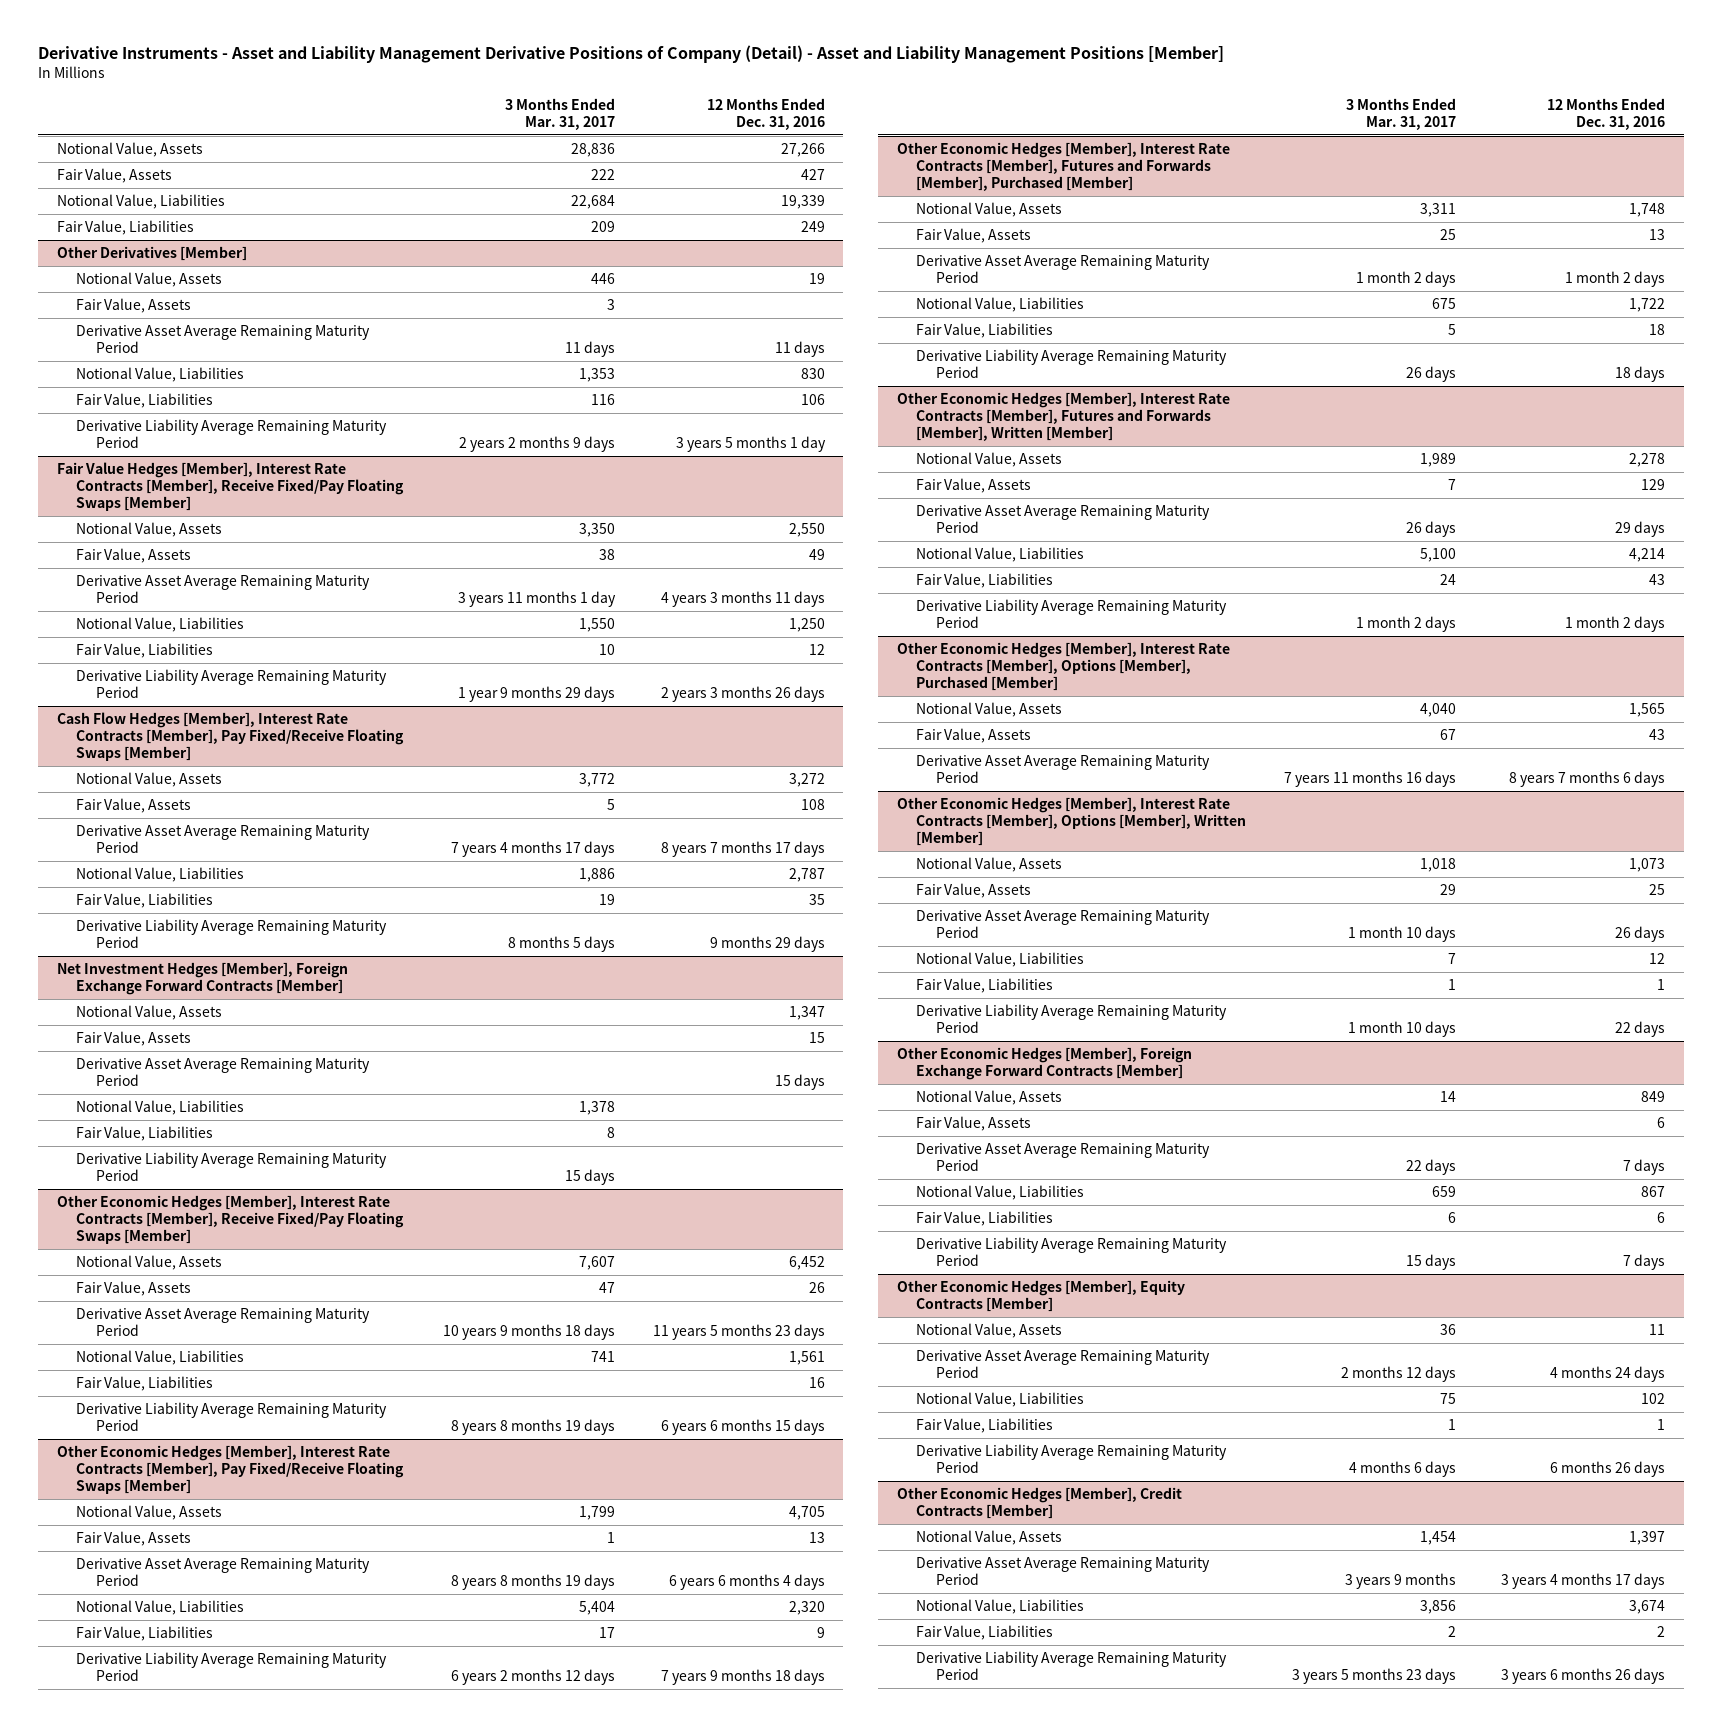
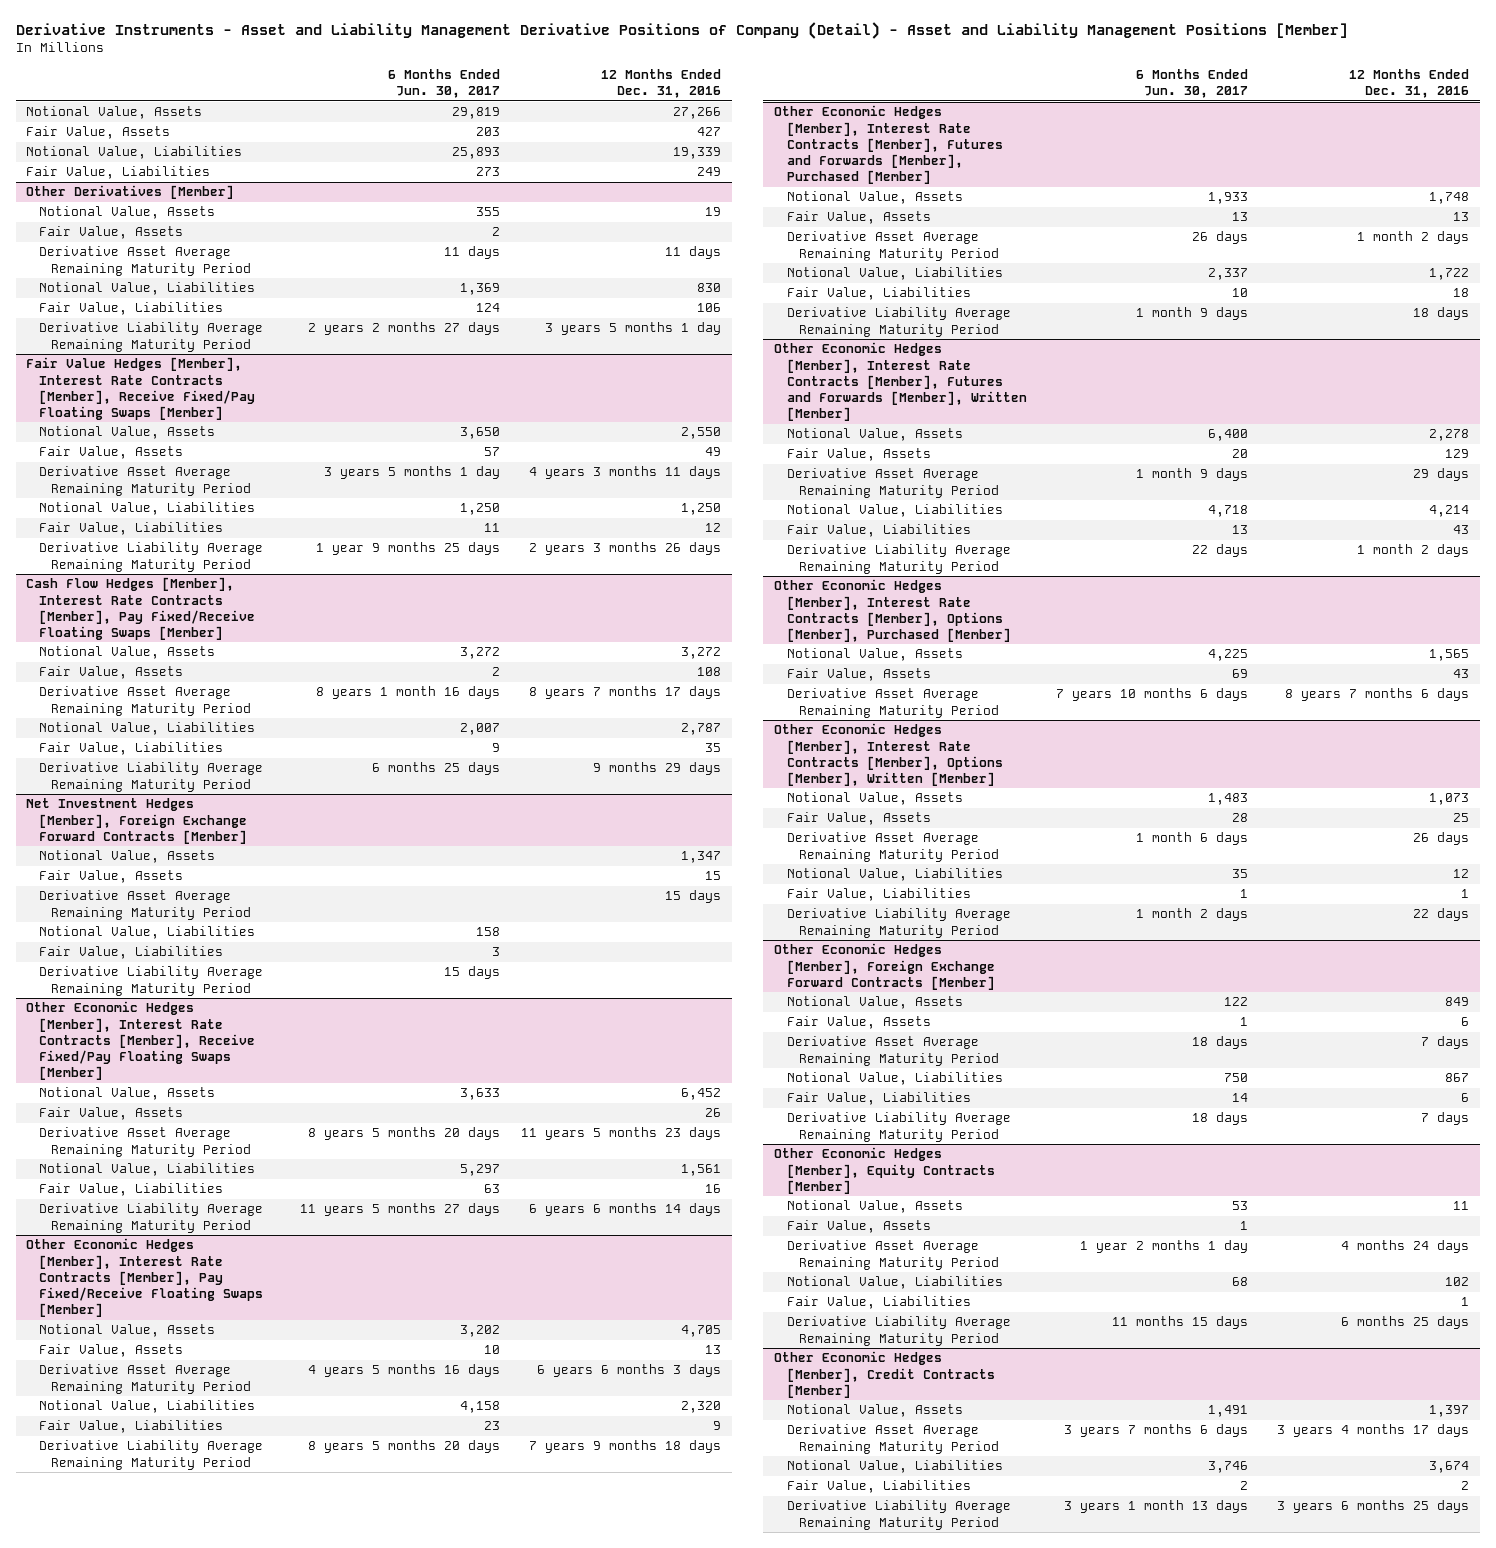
[505,98,616,130] 3 Months Ended Mar. 31, 2017 -> none
none -> [388,68,501,99] 6 Months Ended Jun. 30, 2017
[660,1418,825,1435] 6 years 6 months 15 days -> [529,1203,722,1217] 6 years 6 months 14 days
[668,1573,825,1590] 6 years 6 months 4 days -> [537,1364,722,1378] 6 years 6 months 3 days
none -> [786,1220,931,1234] Fair Value, Assets
[1549,1460,1665,1477] 6 months 26 days -> [1341,1316,1470,1330] 6 months 25 days
[1500,1667,1665,1684] 3 years 6 months 26 days -> [1277,1500,1470,1514] 3 years 6 months 25 days

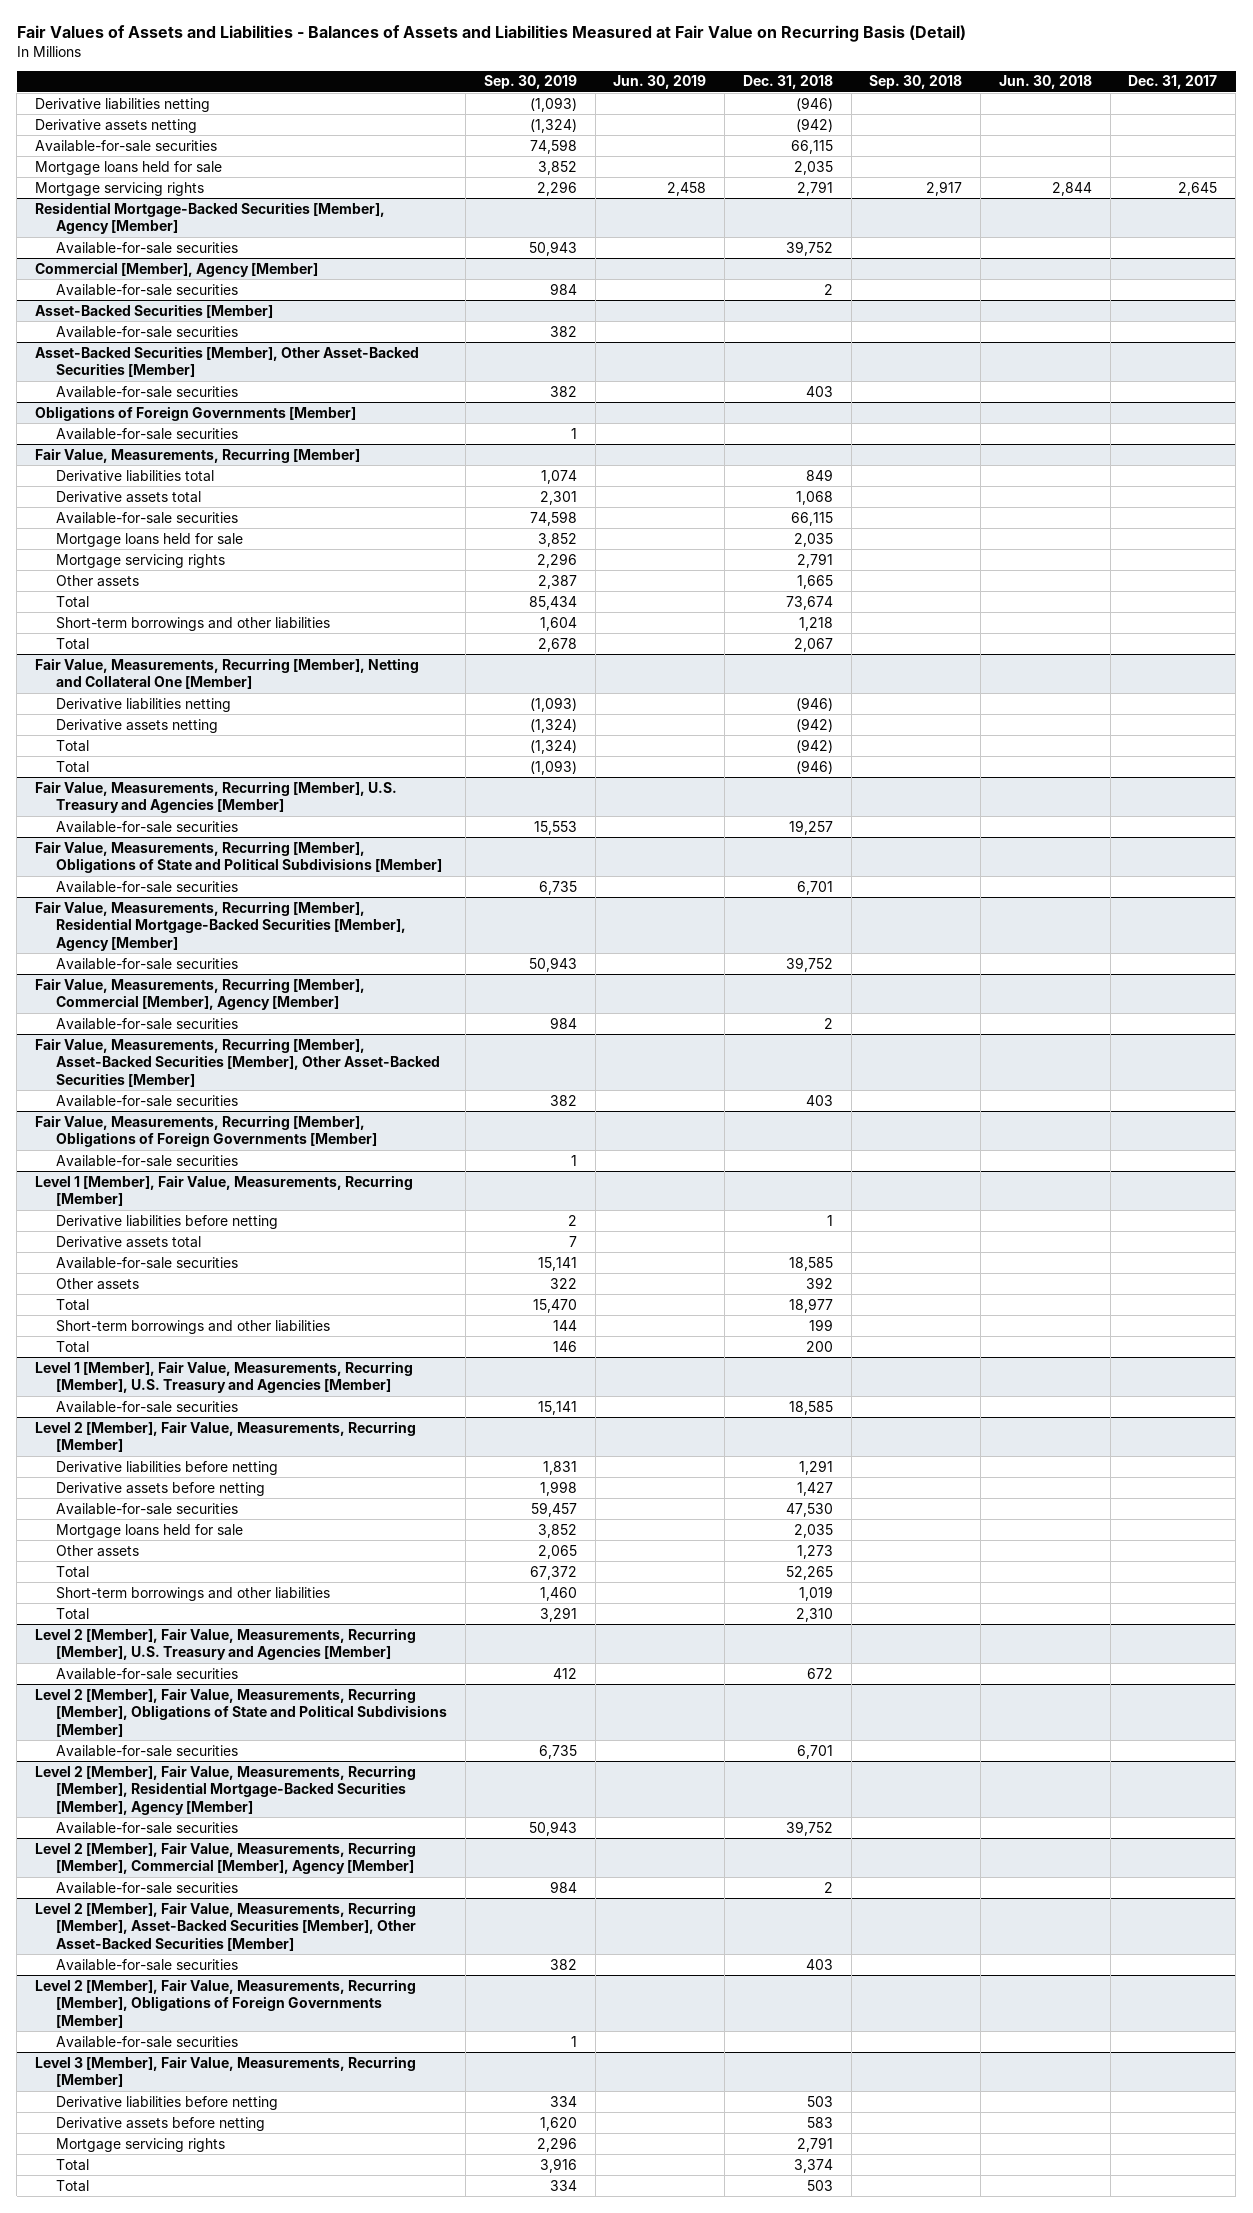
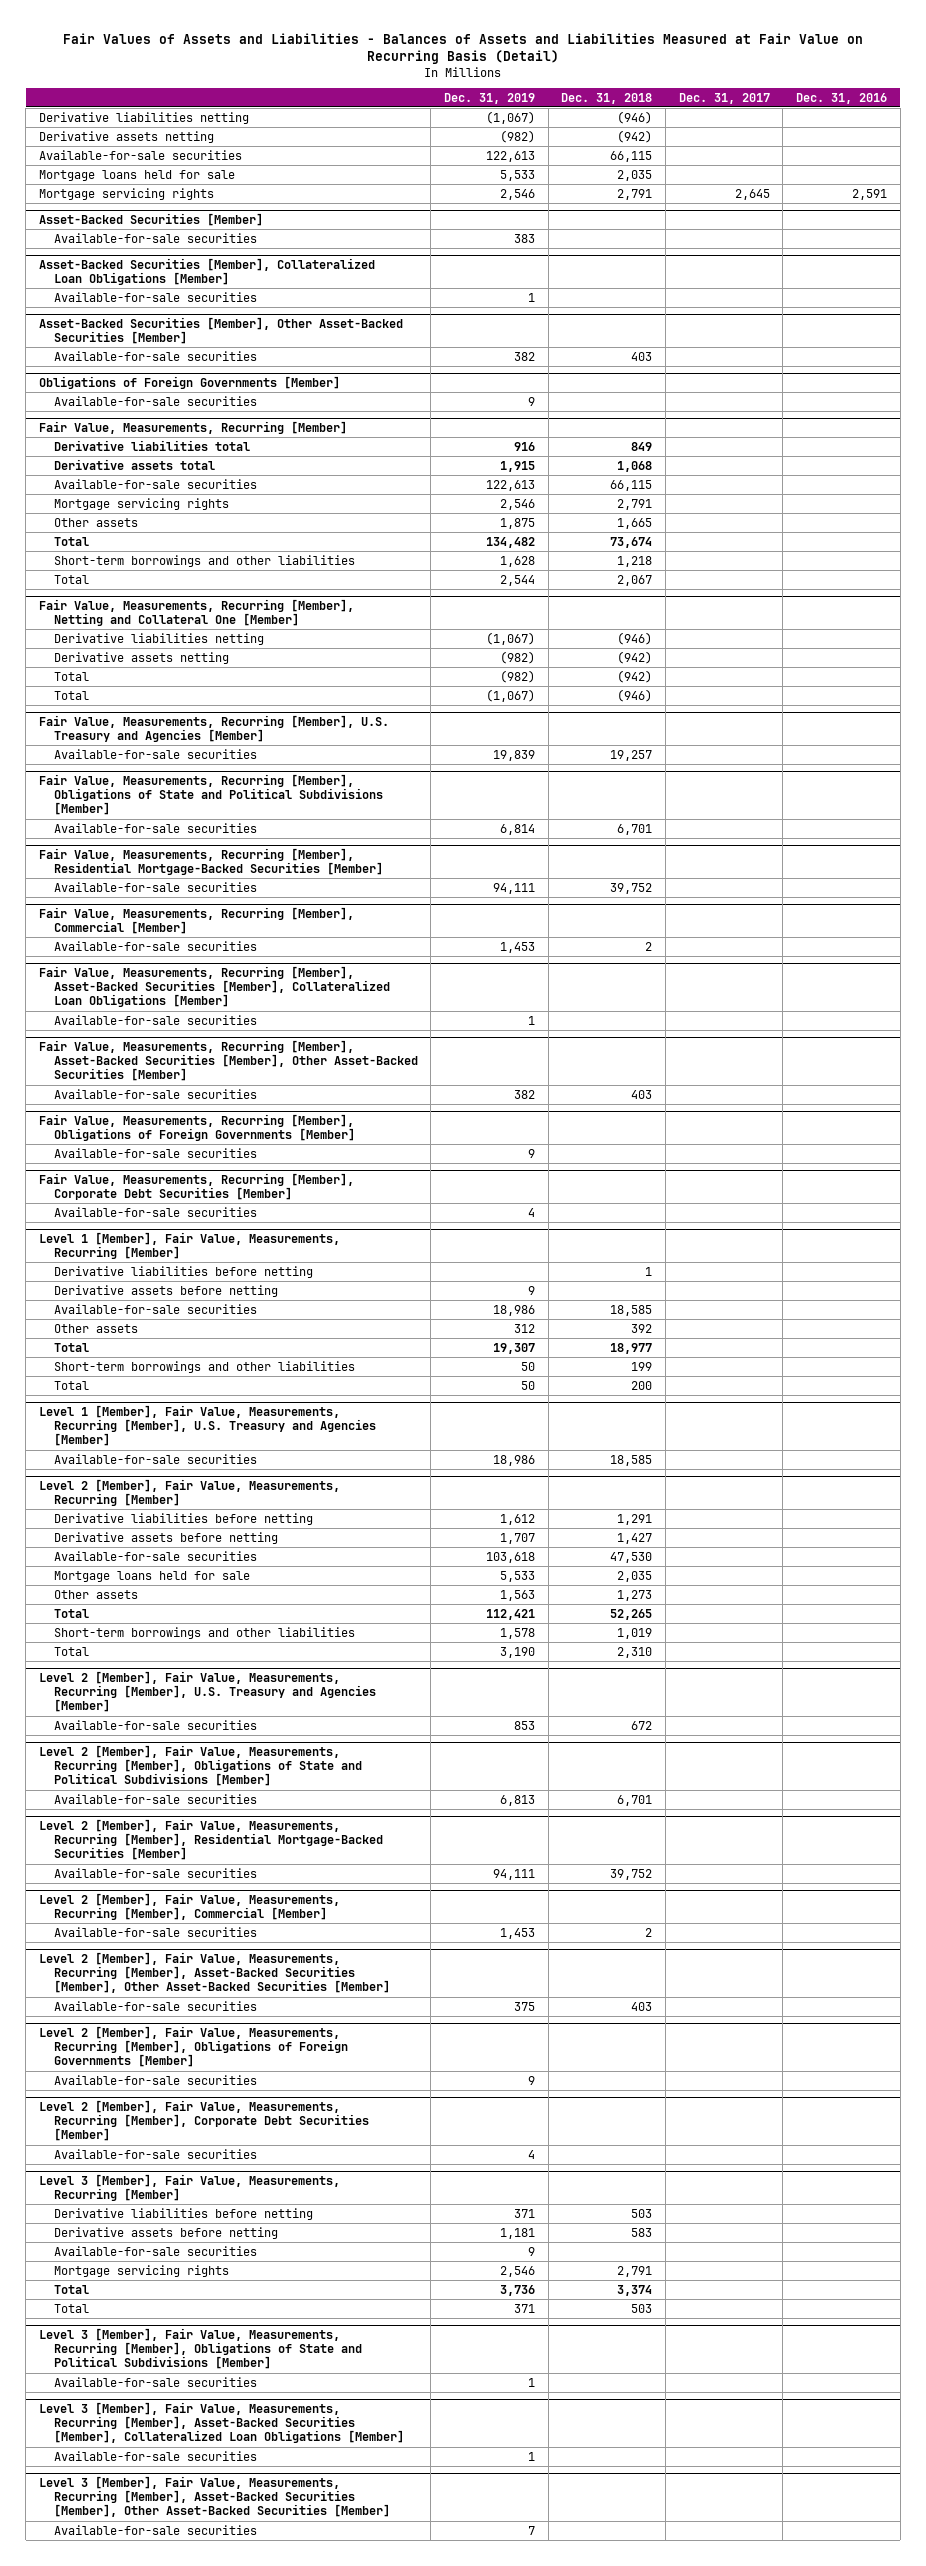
[483,75,577,90] Sep. 30, 2019 -> none
[613,75,707,90] Jun. 30, 2019 -> none
[869,75,963,90] Sep. 30, 2018 -> none
[998,75,1092,90] Jun. 30, 2018 -> none
none -> [443,92,535,104] Dec. 31, 2019
none -> [796,92,888,104] Dec. 31, 2016
[35,201,386,235] Residential Mortgage-Backed Securities [Member], Agency [Member] -> none
[56,241,239,254] Available-for-sale securities -> none
[35,261,319,277] Commercial [Member], Agency [Member] -> none
[56,283,239,296] Available-for-sale securities -> none
none -> [39,257,376,286] Asset-Backed Securities [Member], Collateralized Loan Obligations [Member]
none -> [53,291,257,302] Available-for-sale securities
[56,532,244,547] Mortgage loans held for sale -> none
[35,900,407,951] Fair Value, Measurements, Recurring [Member], Residential Mortgage-Backed Securities [Member], Agency [Member] -> [39,847,383,876] Fair Value, Measurements, Recurring [Member], Residential Mortgage-Backed Securities [Member]
[35,977,366,1011] Fair Value, Measurements, Recurring [Member], Commercial [Member], Agency [Member] -> [39,906,355,935] Fair Value, Measurements, Recurring [Member], Commercial [Member]
none -> [39,965,390,1008] Fair Value, Measurements, Recurring [Member], Asset-Backed Securities [Member], Collateralized Loan Obligations [Member]
none -> [53,1014,257,1025] Available-for-sale securities
none -> [39,1172,355,1201] Fair Value, Measurements, Recurring [Member], Corporate Debt Securities [Member]
none -> [53,1206,257,1217] Available-for-sale securities
[56,1235,202,1248] Derivative assets total -> none
none -> [53,1284,278,1297] Derivative assets before netting
[35,1764,417,1815] Level 2 [Member], Fair Value, Measurements, Recurring [Member], Residential Mortgage-Backed Securities [Member], Agency [Member] -> [39,1818,383,1861] Level 2 [Member], Fair Value, Measurements, Recurring [Member], Residential Mortgage-Backed Securities [Member]
[35,1841,417,1875] Level 2 [Member], Fair Value, Measurements, Recurring [Member], Commercial [Member], Agency [Member] -> [39,1892,341,1921] Level 2 [Member], Fair Value, Measurements, Recurring [Member], Commercial [Member]
none -> [39,2099,369,2142] Level 2 [Member], Fair Value, Measurements, Recurring [Member], Corporate Debt Securities [Member]
none -> [53,2148,257,2159] Available-for-sale securities
none -> [53,2245,257,2256] Available-for-sale securities
none -> [39,2327,362,2370] Level 3 [Member], Fair Value, Measurements, Recurring [Member], Obligations of State and Political Subdivisions [Member]
none -> [53,2376,257,2387] Available-for-sale securities
none -> [39,2401,404,2444] Level 3 [Member], Fair Value, Measurements, Recurring [Member], Asset-Backed Securities [Member], Collateralized Loan Obligations [Member]
none -> [53,2450,257,2461] Available-for-sale securities
none -> [39,2475,390,2518] Level 3 [Member], Fair Value, Measurements, Recurring [Member], Asset-Backed Securities [Member], Other Asset-Backed Securities [Member]
none -> [53,2524,257,2535] Available-for-sale securities

